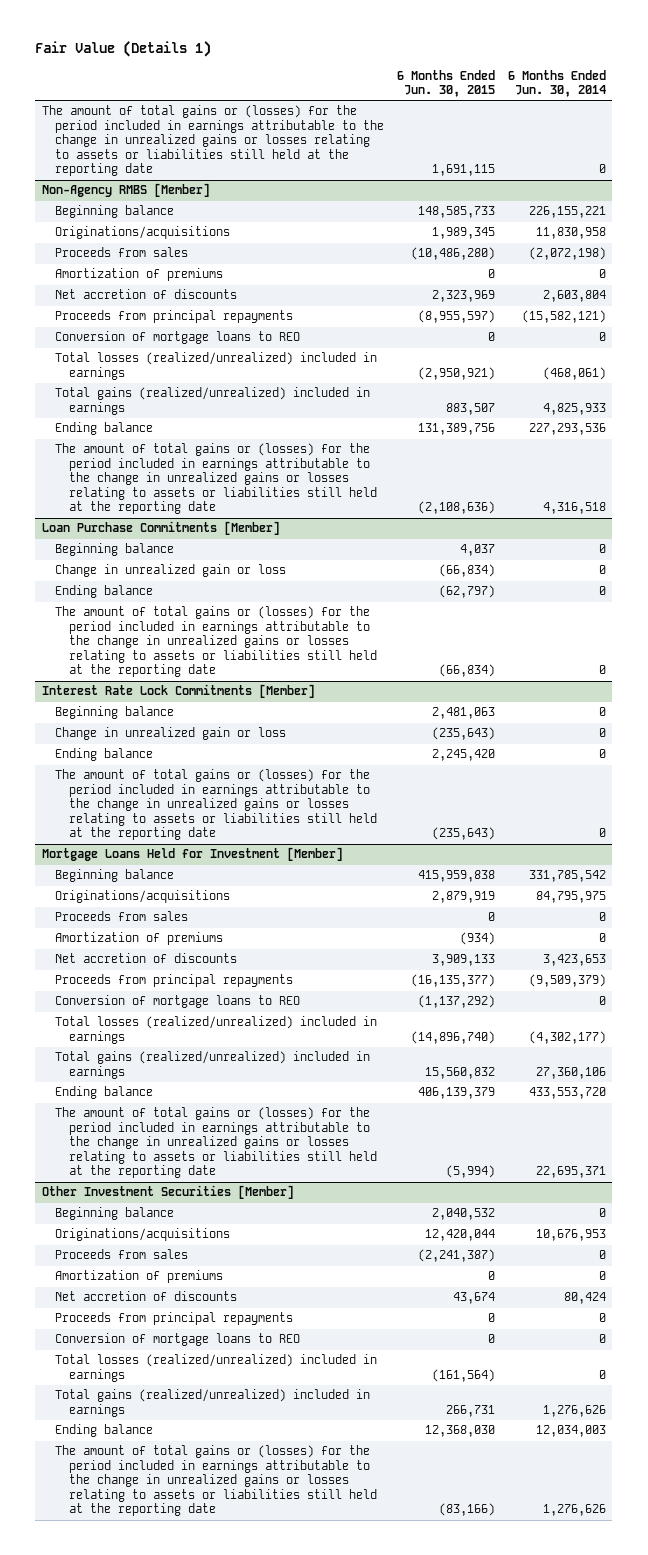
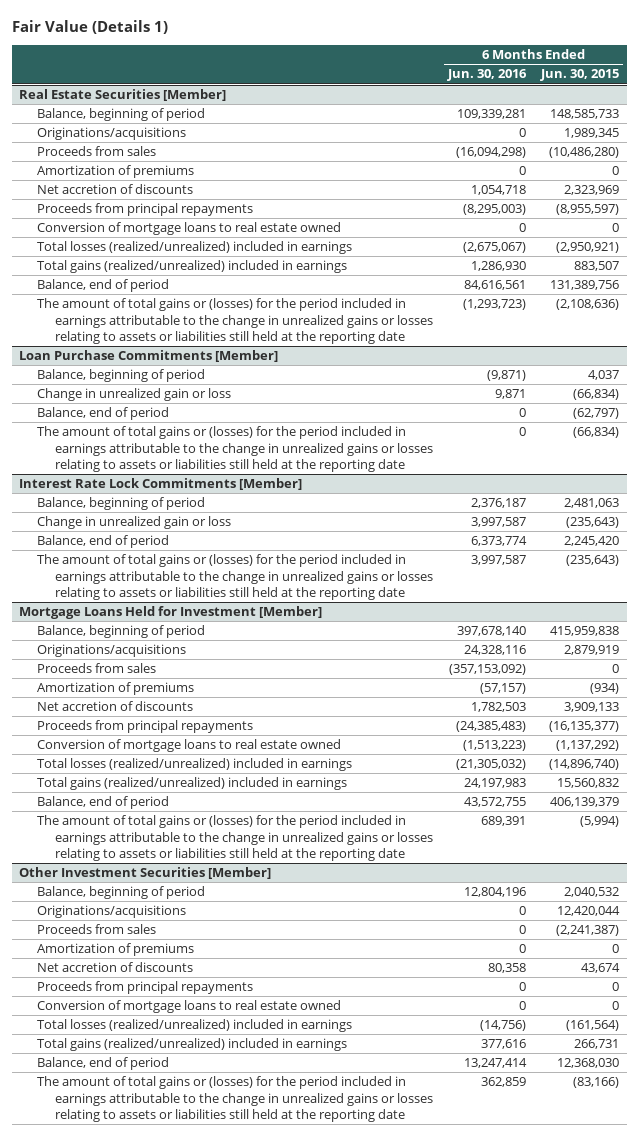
[507,69,606,98] 6 Months Ended Jun. 30, 2014 -> none
none -> [446,69,527,82] Jun. 30, 2016
[41,105,385,177] The amount of total gains or (losses) for the period included in earnings attributable to the change in unrealized gains or losses relating to assets or liabilities still held at the reporting date -> none
[41,183,210,198] Non-Agency RMBS [Member] -> none
none -> [19,89,227,102] Real Estate Securities [Member]
[55,205,175,219] Beginning balance -> [37,108,206,122] Balance, beginning of period
[55,331,301,345] Conversion of mortgage loans to REO -> [37,222,342,236] Conversion of mortgage loans to real estate owned
[55,422,154,436] Ending balance -> [37,279,170,293] Balance, end of period
[55,543,175,557] Beginning balance -> [37,369,206,383] Balance, beginning of period
[55,585,154,599] Ending balance -> [37,407,170,421] Balance, end of period
[55,706,175,720] Beginning balance -> [37,497,206,511] Balance, beginning of period
[55,748,154,762] Ending balance -> [37,535,170,549] Balance, end of period
[55,869,175,883] Beginning balance -> [37,625,206,639] Balance, beginning of period
[55,995,301,1009] Conversion of mortgage loans to REO -> [37,739,342,753] Conversion of mortgage loans to real estate owned
[55,1086,154,1100] Ending balance -> [37,796,170,810] Balance, end of period
[55,1207,175,1221] Beginning balance -> [37,886,206,900] Balance, beginning of period
[55,1333,301,1347] Conversion of mortgage loans to REO -> [37,1000,342,1014] Conversion of mortgage loans to real estate owned
[55,1424,154,1438] Ending balance -> [37,1057,170,1071] Balance, end of period

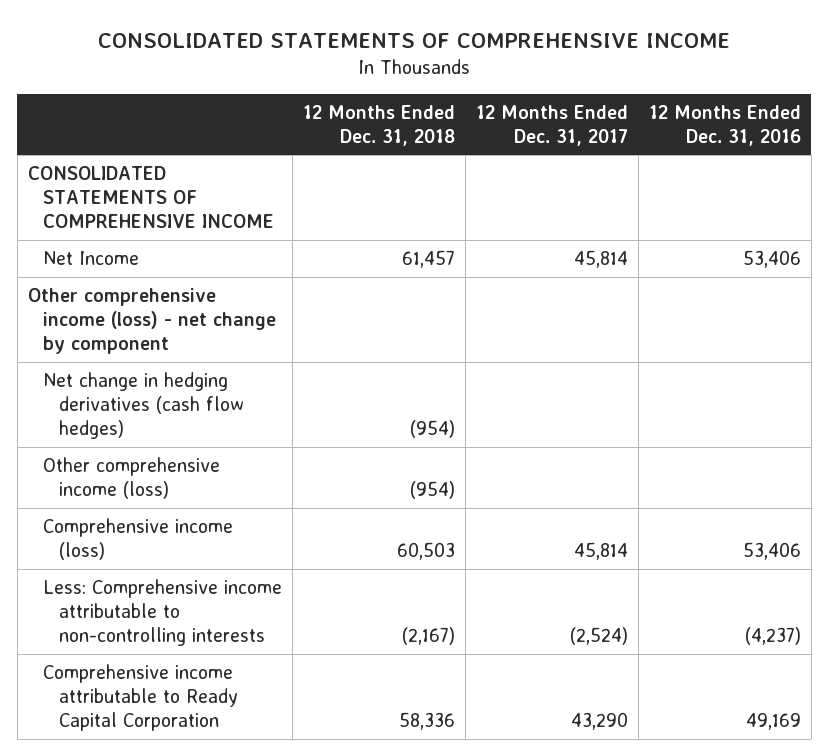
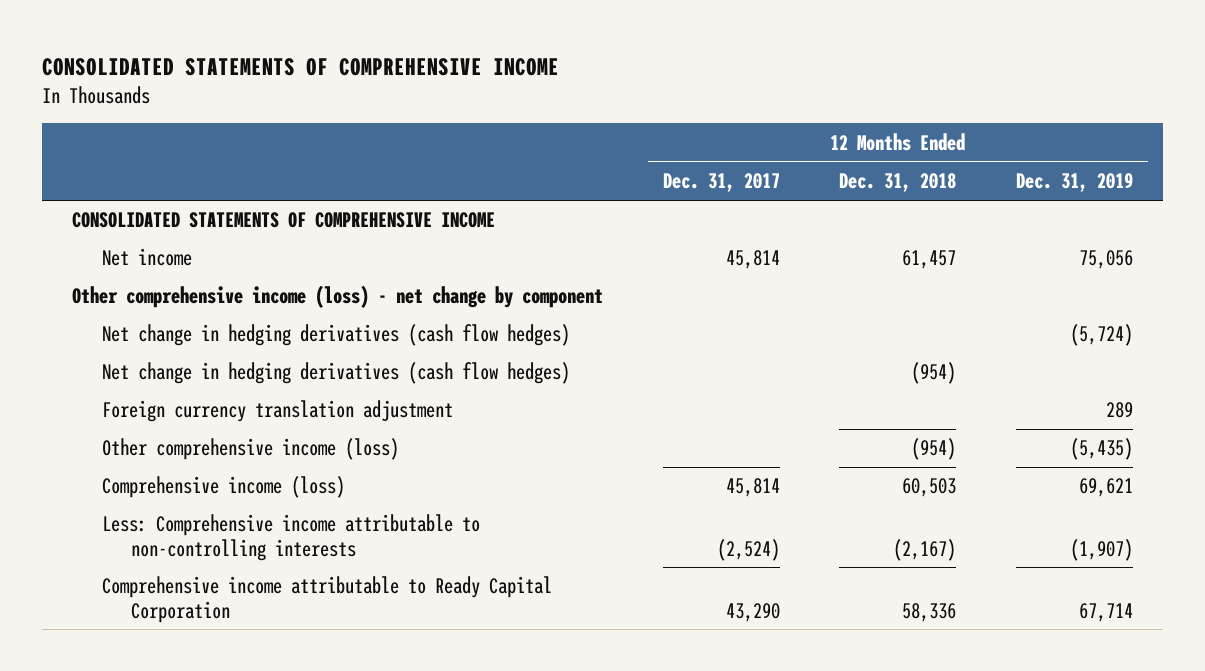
[648,104,801,146] 12 Months Ended Dec. 31, 2016 -> none
none -> [1016,173,1134,193] Dec. 31, 2019
[43,250,140,265] Net Income -> [101,248,192,267] Net income
none -> [101,324,570,347] Net change in hedging derivatives (cash flow hedges)
none -> [101,400,453,423] Foreign currency translation adjustment

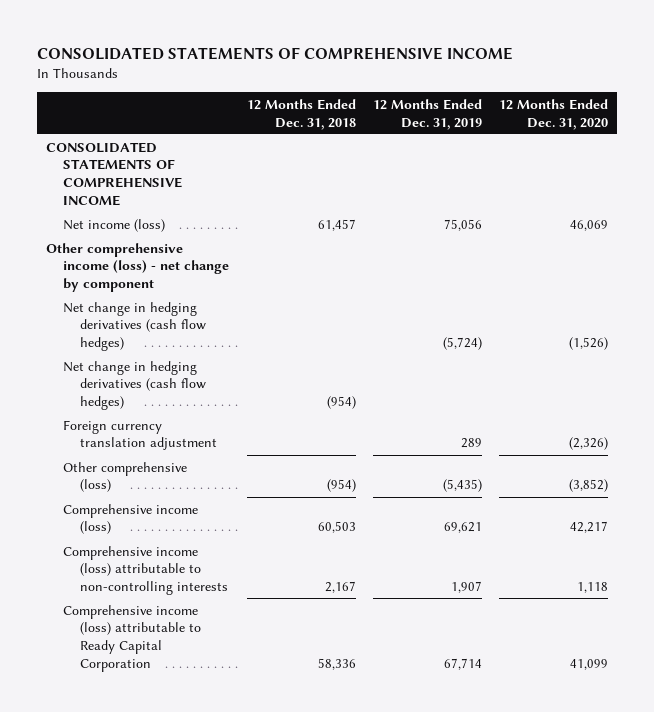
[662,173,780,193] Dec. 31, 2017 -> none
none -> [499,98,609,130] 12 Months Ended Dec. 31, 2020
[101,248,192,267] Net income -> [63,218,166,232] Net income (loss)
[101,438,399,461] Other comprehensive income (loss) -> [63,461,188,493] Other comprehensive (loss)
[101,514,480,561] Less: Comprehensive income attributable to non-controlling interests -> [63,545,229,596] Comprehensive income (loss) attributable to non-controlling interests
[893,538,957,561] (2,167) -> [324,581,356,594] 2,167
[1070,538,1134,561] (1,907) -> [450,581,482,594] 1,907
[101,576,552,623] Comprehensive income attributable to Ready Capital Corporation -> [63,604,202,672] Comprehensive income (loss) attributable to Ready Capital Corporation

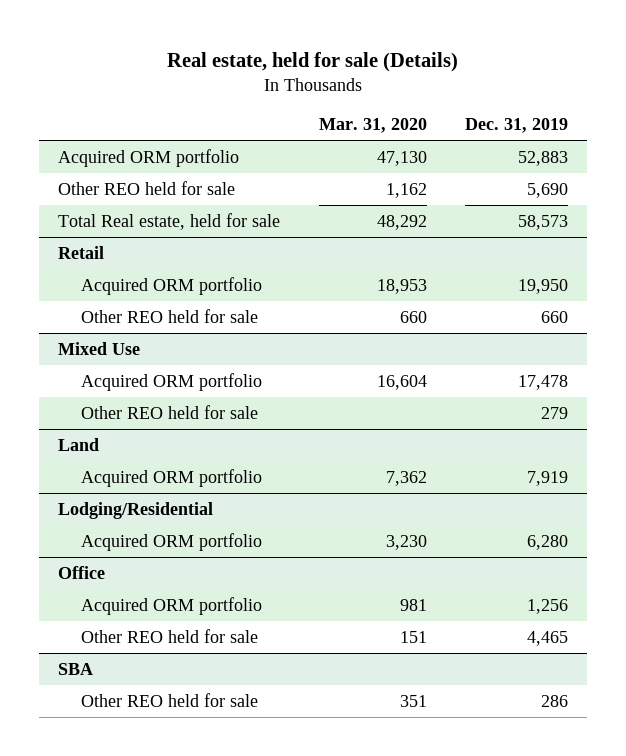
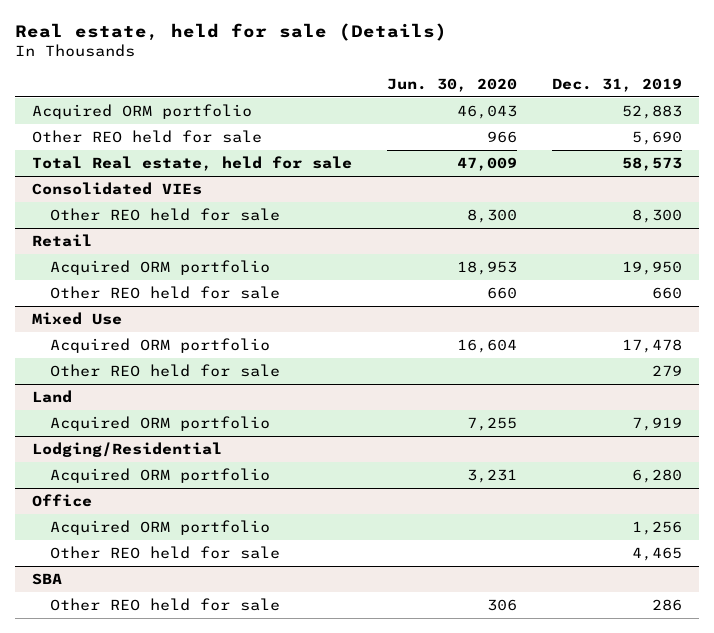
[318,117,427,133] Mar. 31, 2020 -> none
none -> [386,77,517,92] Jun. 30, 2020
none -> [32,182,203,196] Consolidated VIEs
none -> [49,208,280,222] Other REO held for sale

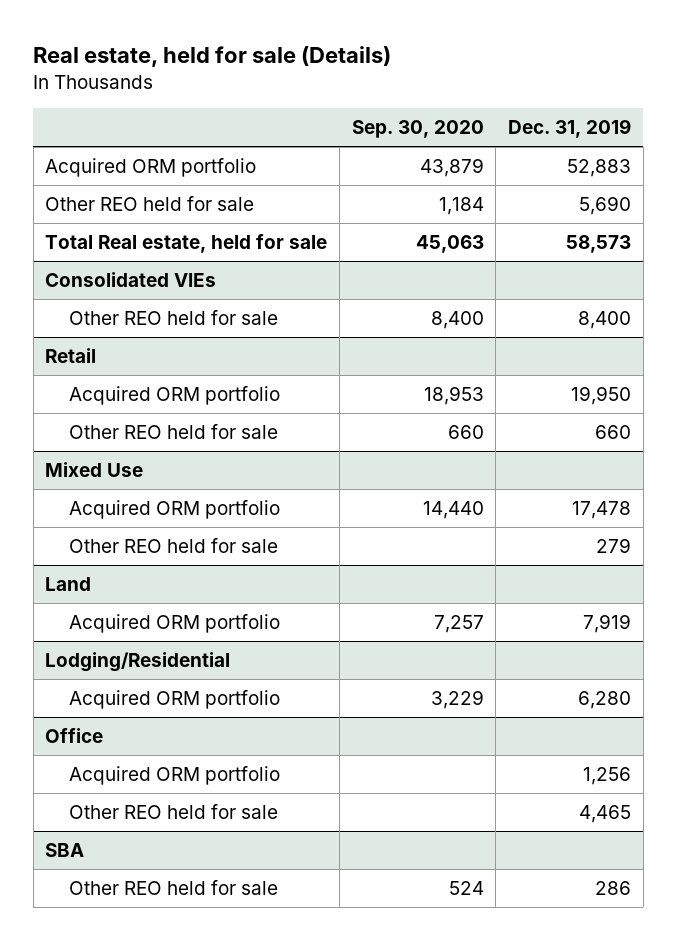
[386,77,517,92] Jun. 30, 2020 -> none
none -> [351,120,484,139] Sep. 30, 2020
[631,209,682,224] 8,300 -> [577,311,631,330] 8,400

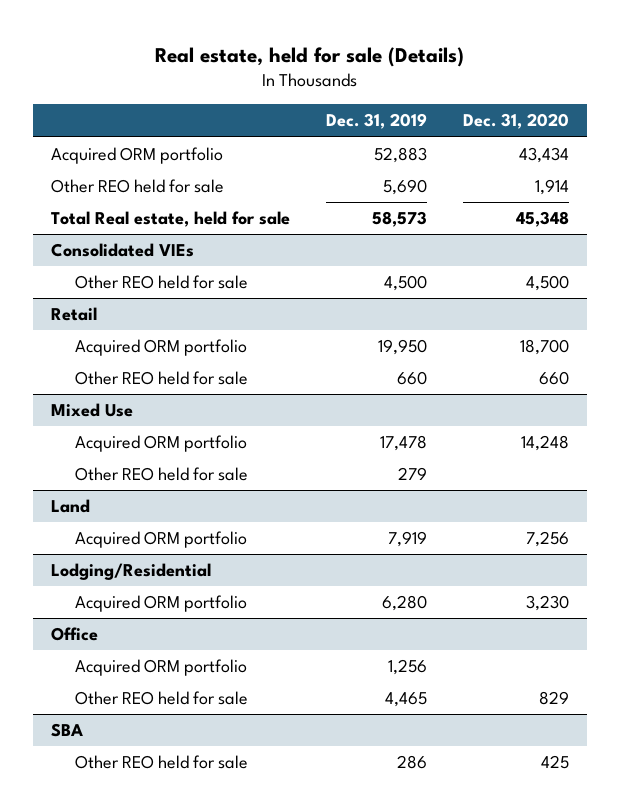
[351,120,484,139] Sep. 30, 2020 -> none
none -> [462,113,569,130] Dec. 31, 2020
[577,311,631,330] 8,400 -> [384,275,428,292] 4,500

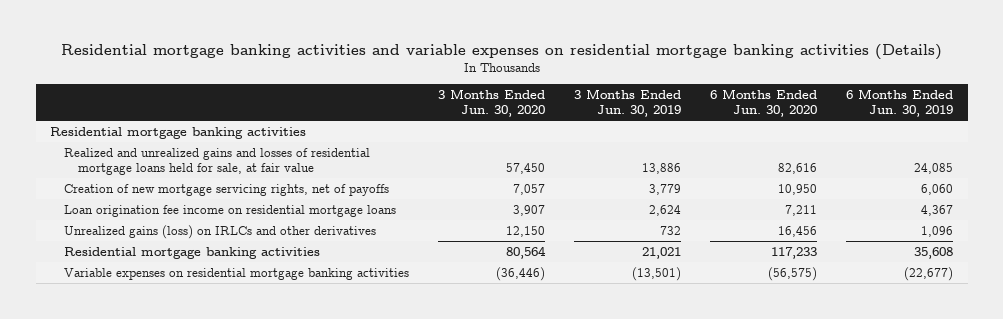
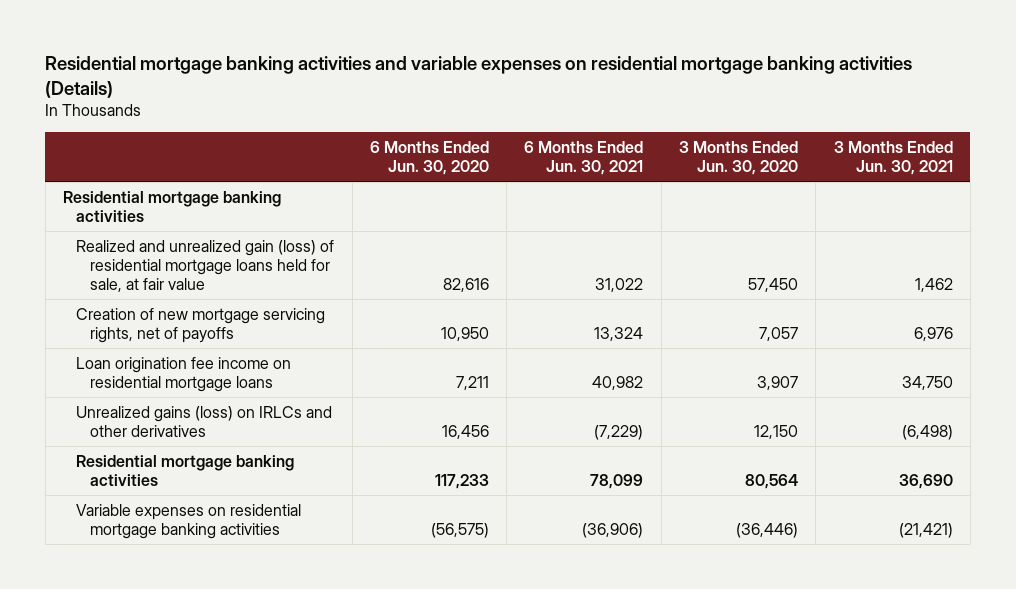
[574,89,682,118] 3 Months Ended Jun. 30, 2019 -> none
[846,89,954,118] 6 Months Ended Jun. 30, 2019 -> none
none -> [524,140,644,175] 6 Months Ended Jun. 30, 2021
none -> [833,140,953,175] 3 Months Ended Jun. 30, 2021
[64,147,371,175] Realized and unrealized gains and losses of residential mortgage loans held for sale, at fair value -> [76,239,335,293] Realized and unrealized gain (loss) of residential mortgage loans held for sale, at fair value

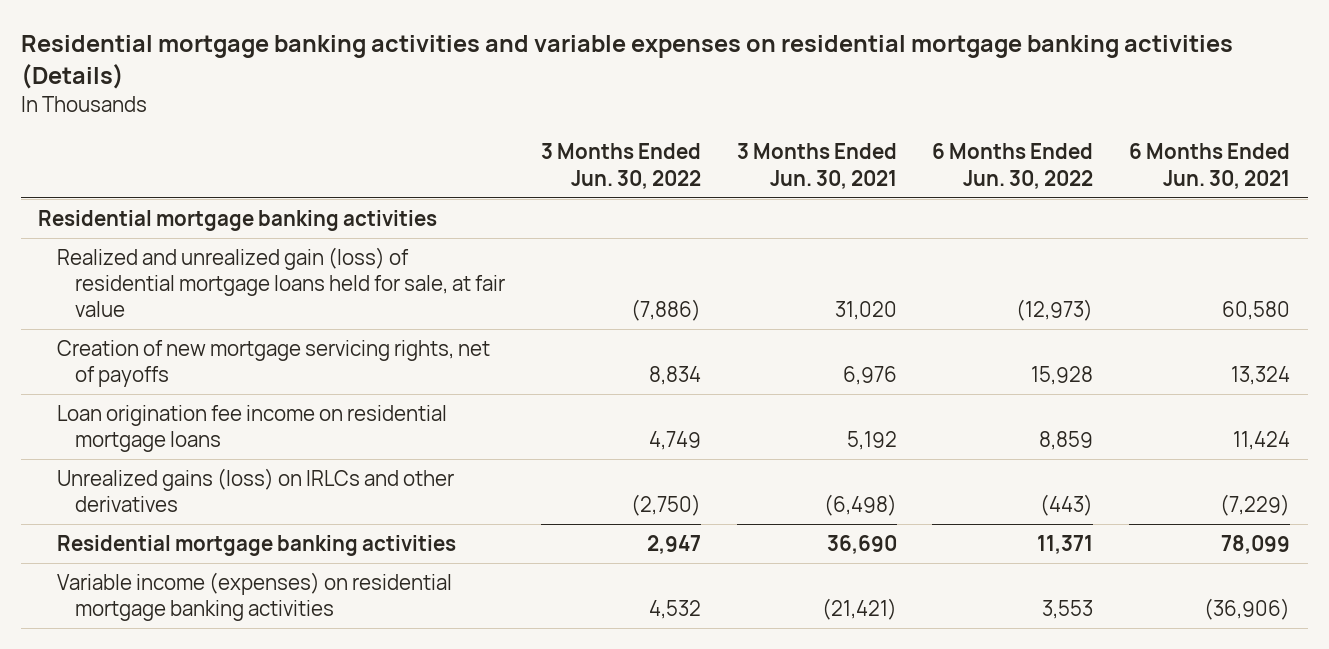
[369,140,489,175] 6 Months Ended Jun. 30, 2020 -> none
[679,140,799,175] 3 Months Ended Jun. 30, 2020 -> none
none -> [540,143,701,189] 3 Months Ended Jun. 30, 2022
none -> [932,143,1094,189] 6 Months Ended Jun. 30, 2022
[595,278,644,293] 31,022 -> [1222,301,1291,321] 60,580
[914,278,953,293] 1,462 -> [834,301,897,321] 31,020
[592,376,644,391] 40,982 -> [1233,431,1291,451] 11,424
[901,376,953,391] 34,750 -> [846,431,897,451] 5,192
[76,503,302,540] Variable expenses on residential mortgage banking activities -> [56,571,452,622] Variable income (expenses) on residential mortgage banking activities

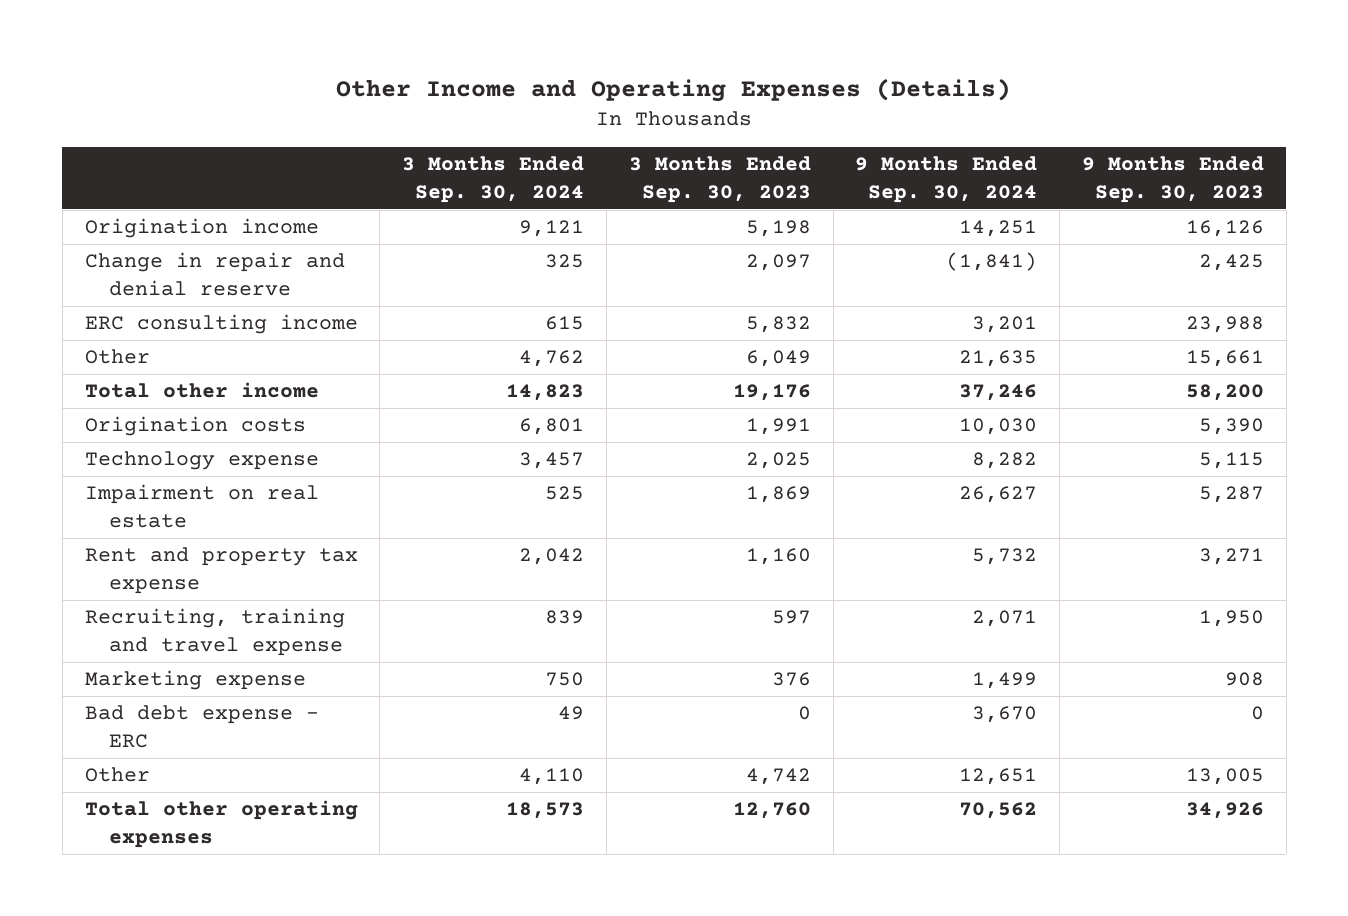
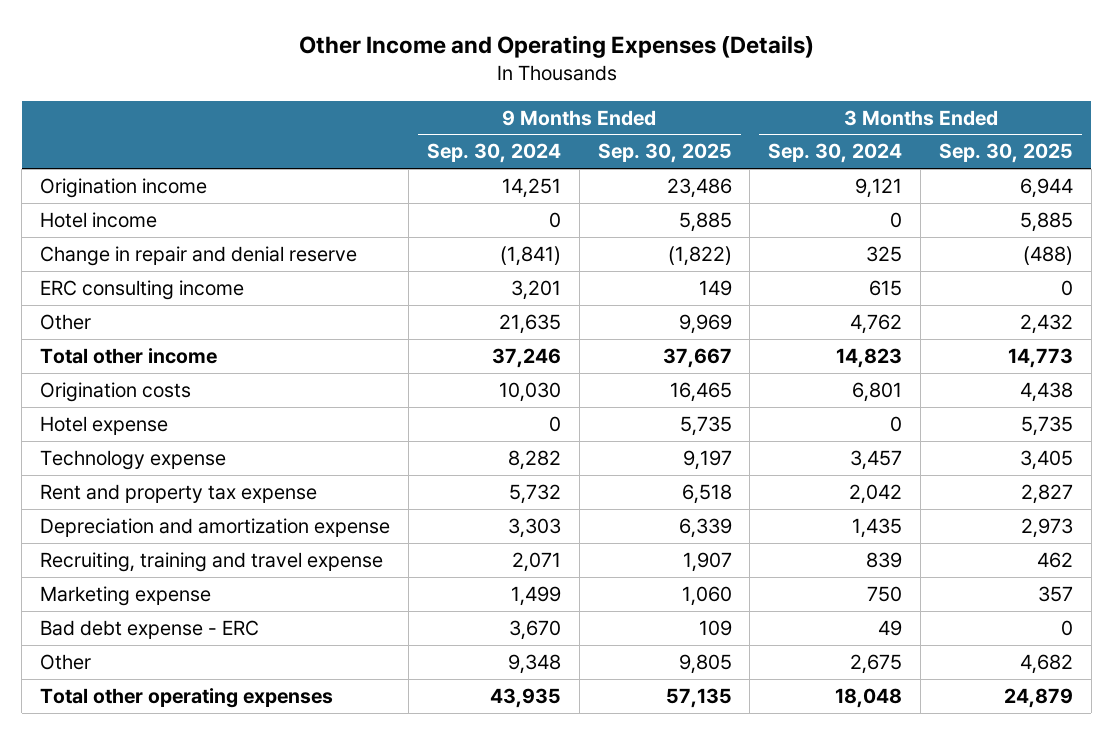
[628,156,811,203] 3 Months Ended Sep. 30, 2023 -> none
[1081,156,1264,203] 9 Months Ended Sep. 30, 2023 -> none
none -> [597,143,732,164] Sep. 30, 2025
none -> [938,143,1073,164] Sep. 30, 2025
none -> [40,212,158,229] Hotel income
none -> [40,416,169,436] Hotel expense
[84,484,319,529] Impairment on real estate -> none
none -> [40,518,391,538] Depreciation and amortization expense
[519,768,585,786] 4,110 -> [850,654,903,675] 2,675
[959,768,1038,786] 12,651 -> [507,654,561,675] 9,348
[506,802,585,820] 18,573 -> [835,688,903,709] 18,048
[959,802,1038,820] 70,562 -> [489,688,561,709] 43,935

